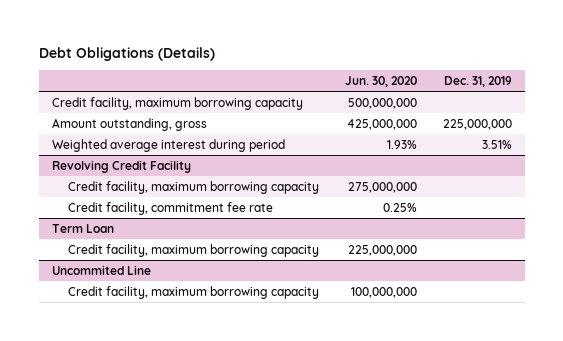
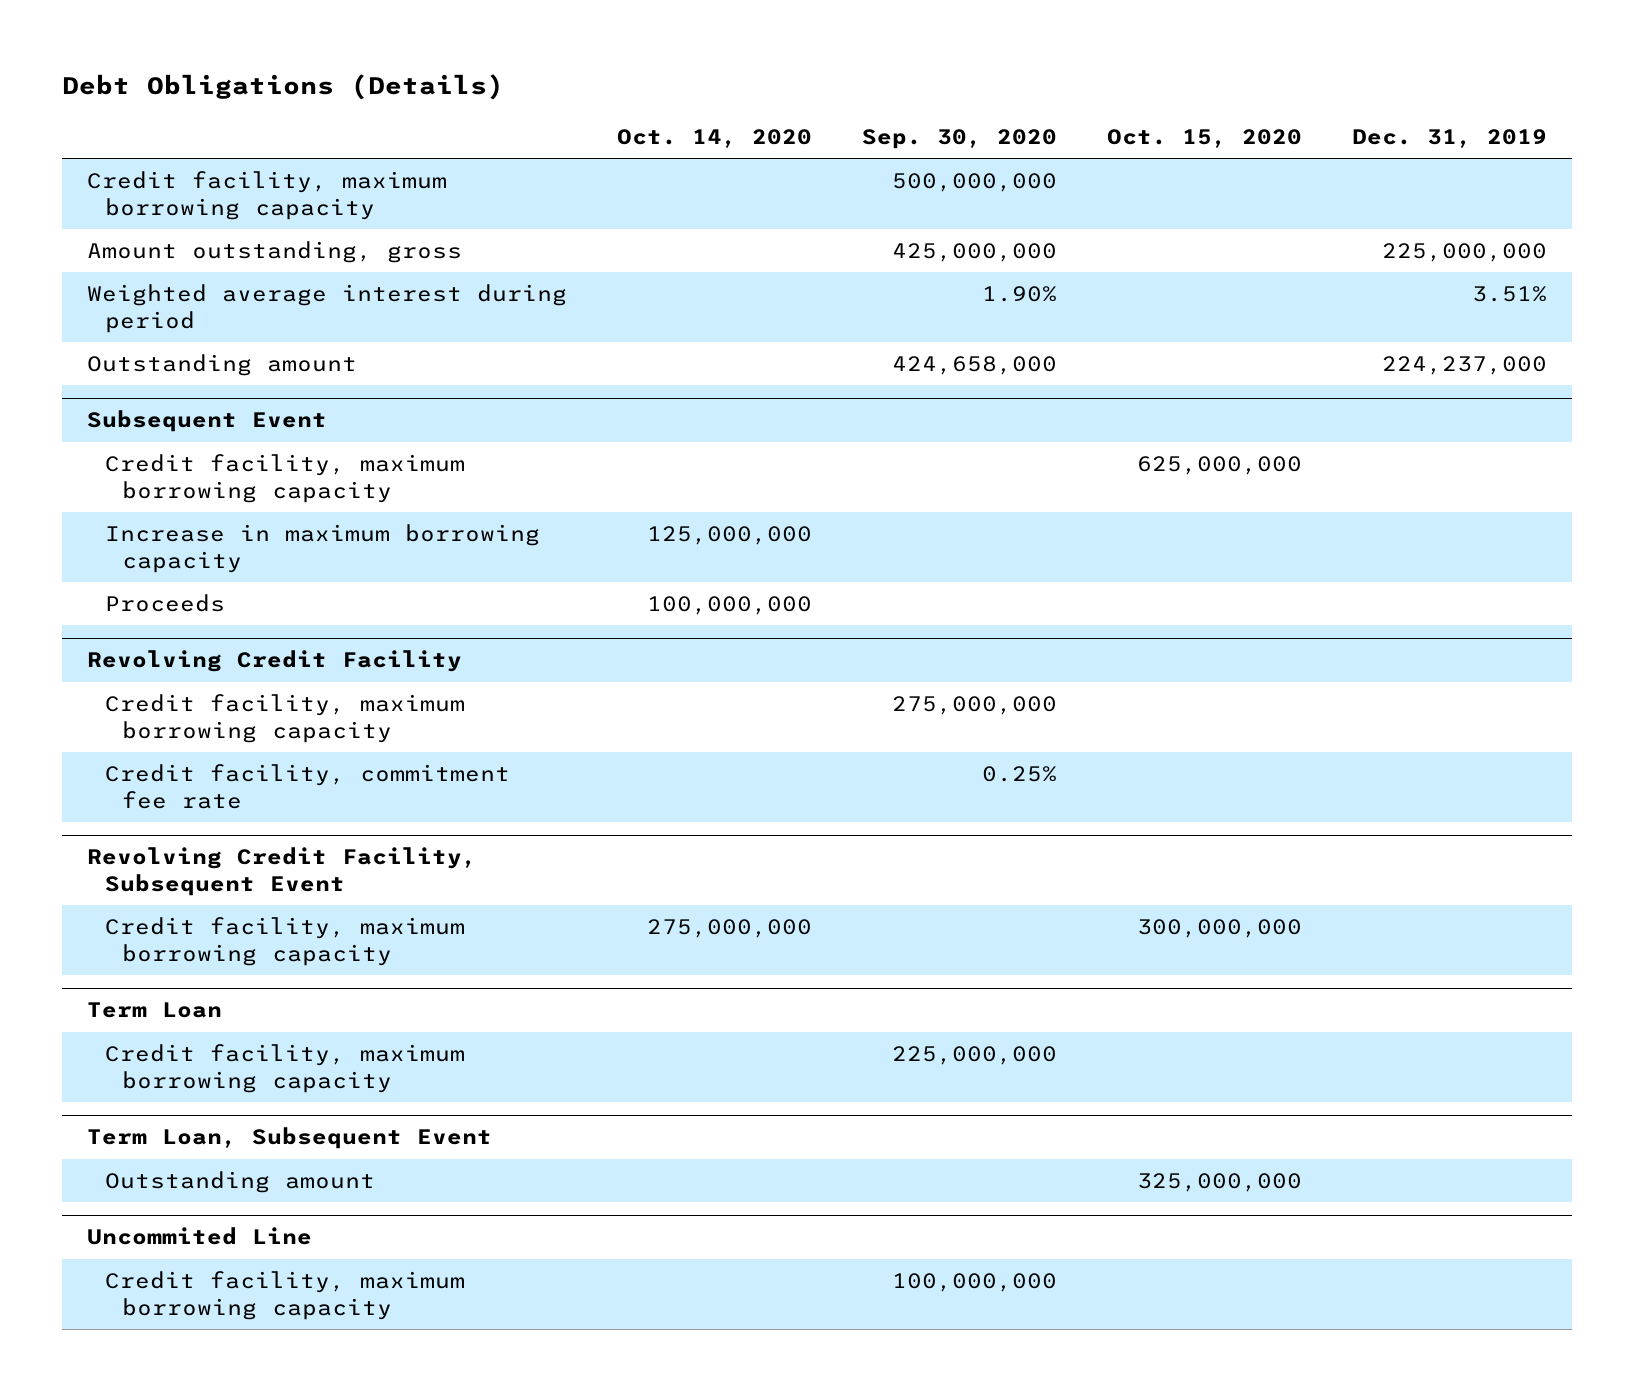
[344,76,417,88] Jun. 30, 2020 -> none
none -> [616,128,812,148] Oct. 14, 2020
none -> [861,128,1057,149] Sep. 30, 2020
none -> [1106,128,1302,148] Oct. 15, 2020
none -> [86,353,357,376] Outstanding amount
none -> [86,410,327,433] Subsequent Event
none -> [104,453,465,503] Credit facility, maximum borrowing capacity
none -> [104,523,540,573] Increase in maximum borrowing capacity
none -> [104,593,225,612] Proceeds
none -> [86,847,477,897] Revolving Credit Facility, Subsequent Event
none -> [104,916,465,966] Credit facility, maximum borrowing capacity
none -> [86,1127,492,1150] Term Loan, Subsequent Event
none -> [104,1170,375,1193] Outstanding amount

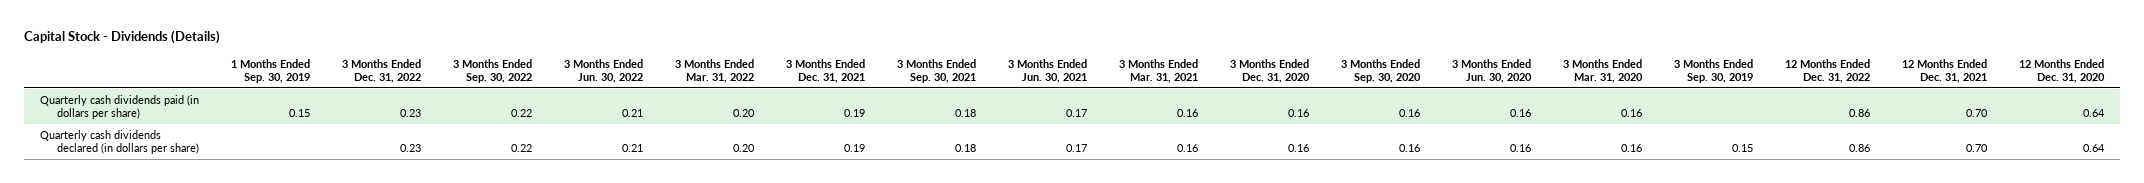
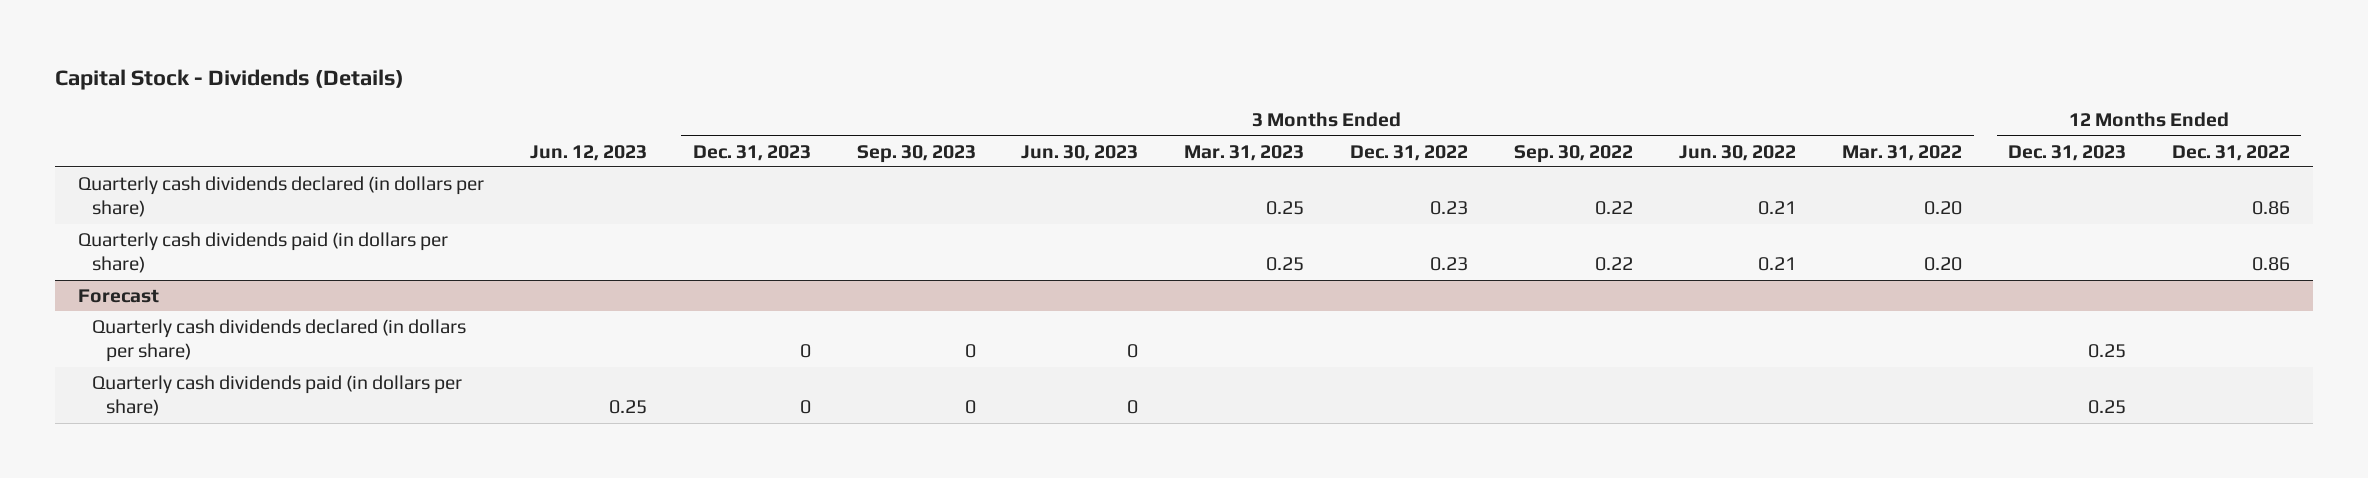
[230,58,310,83] 1 Months Ended Sep. 30, 2019 -> none
[785,58,865,83] 3 Months Ended Dec. 31, 2021 -> none
[896,58,976,83] 3 Months Ended Sep. 30, 2021 -> none
[1007,58,1087,83] 3 Months Ended Jun. 30, 2021 -> none
[1118,58,1198,83] 3 Months Ended Mar. 31, 2021 -> none
[1229,58,1310,83] 3 Months Ended Dec. 31, 2020 -> none
[1340,58,1421,83] 3 Months Ended Sep. 30, 2020 -> none
[1451,58,1532,83] 3 Months Ended Jun. 30, 2020 -> none
[1562,58,1643,83] 3 Months Ended Mar. 31, 2020 -> none
[1674,58,1754,83] 3 Months Ended Sep. 30, 2019 -> none
[1902,58,1988,83] 12 Months Ended Dec. 31, 2021 -> none
[2019,58,2106,83] 12 Months Ended Dec. 31, 2020 -> none
none -> [529,144,647,161] Jun. 12, 2023
none -> [692,144,811,161] Dec. 31, 2023
none -> [856,144,976,163] Sep. 30, 2023
none -> [1021,144,1139,161] Jun. 30, 2023
none -> [1184,144,1305,161] Mar. 31, 2023
none -> [2007,144,2126,161] Dec. 31, 2023
[39,95,199,120] Quarterly cash dividends paid (in dollars per share) -> [77,232,448,274] Quarterly cash dividends paid (in dollars per share)
none -> [77,289,159,304] Forecast
none -> [92,319,467,363] Quarterly cash dividends declared (in dollars per share)
none -> [92,375,463,417] Quarterly cash dividends paid (in dollars per share)

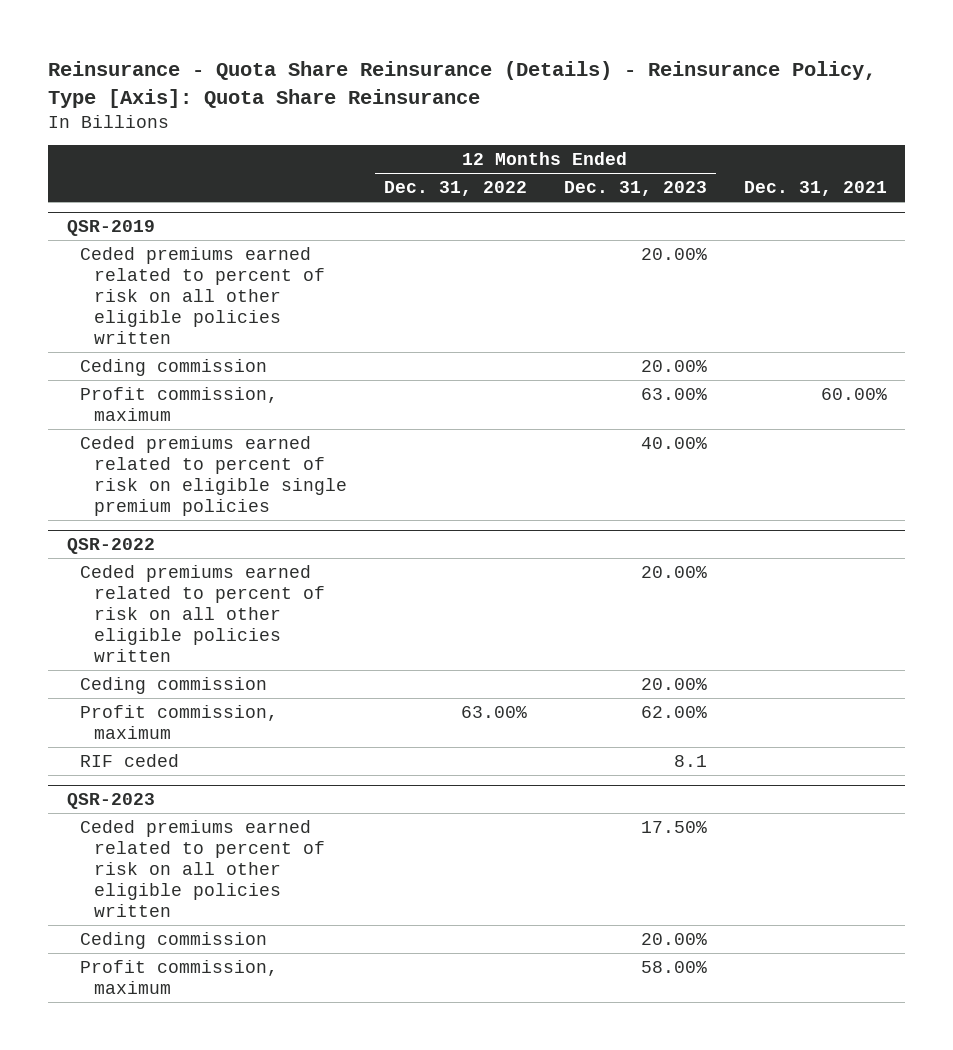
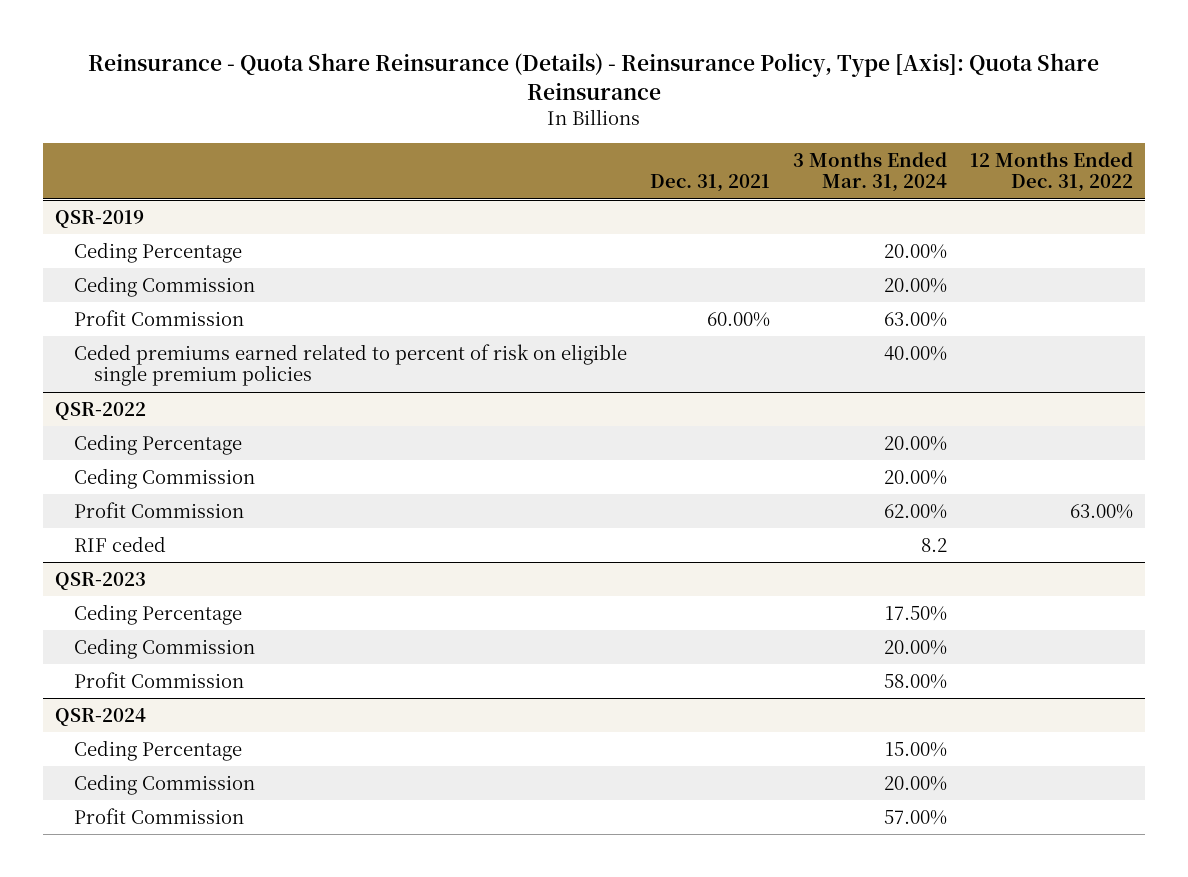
[563,181,707,197] Dec. 31, 2023 -> none
none -> [793,151,948,193] 3 Months Ended Mar. 31, 2024
[80,246,326,344] Ceded premiums earned related to percent of risk on all other eligible policies written -> [74,241,243,263] Ceding Percentage
[80,358,268,376] Ceding commission -> [74,275,256,297] Ceding Commission
[80,386,279,421] Profit commission, maximum -> [74,309,245,326] Profit Commission
[80,564,326,662] Ceded premiums earned related to percent of risk on all other eligible policies written -> [74,433,243,455] Ceding Percentage
[80,676,268,694] Ceding commission -> [74,467,256,489] Ceding Commission
[80,704,279,739] Profit commission, maximum -> [74,501,245,518] Profit Commission
[80,819,326,917] Ceded premiums earned related to percent of risk on all other eligible policies written -> [74,603,243,625] Ceding Percentage
[80,931,268,949] Ceding commission -> [74,637,256,659] Ceding Commission
[80,959,279,994] Profit commission, maximum -> [74,671,245,688] Profit Commission
none -> [54,707,146,726] QSR-2024
none -> [74,739,243,761] Ceding Percentage
none -> [74,773,256,795] Ceding Commission
none -> [74,807,245,824] Profit Commission

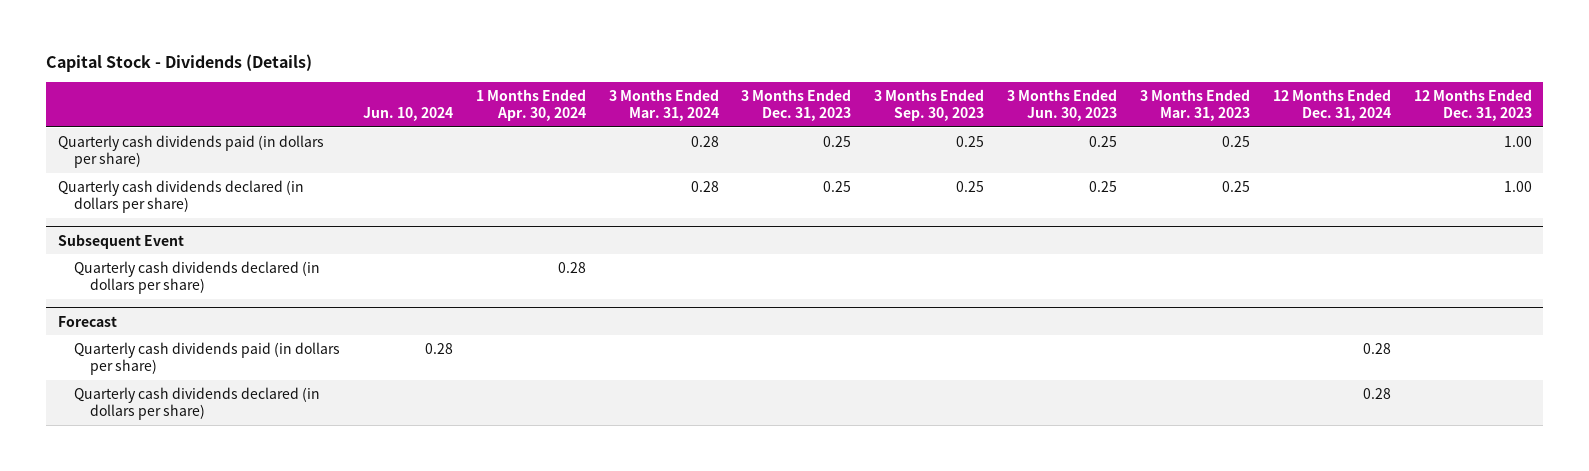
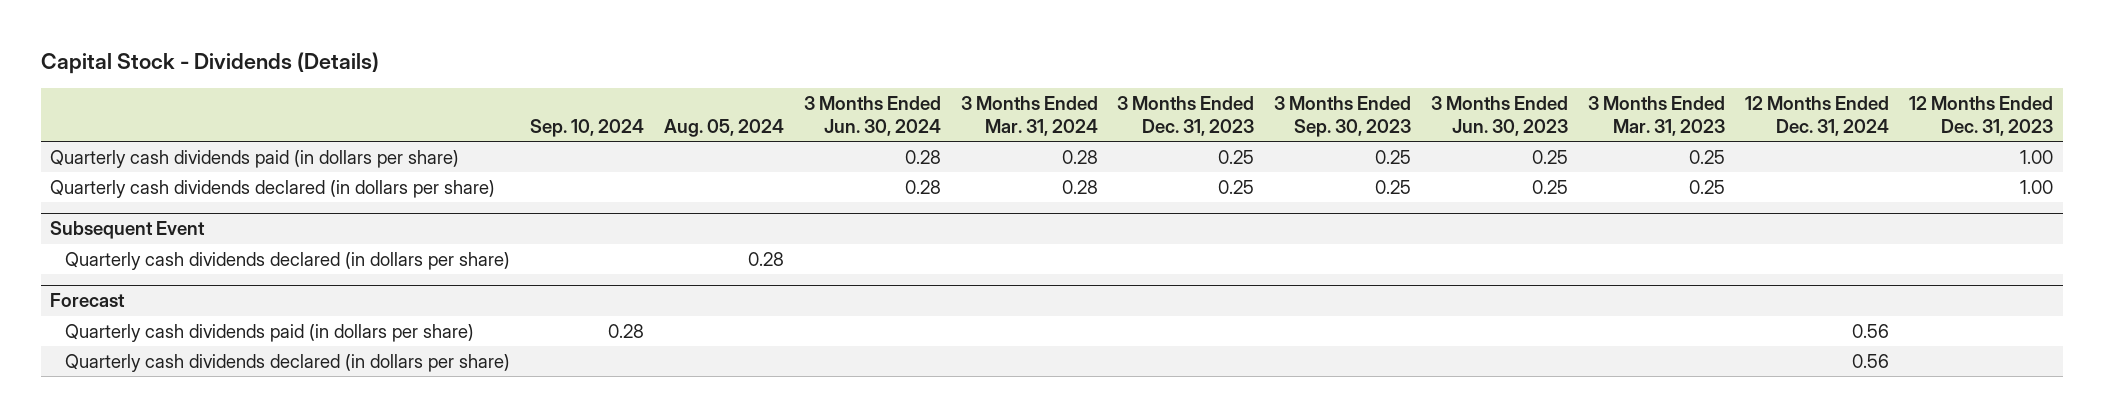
[362,107,453,122] Jun. 10, 2024 -> none
[475,88,586,122] 1 Months Ended Apr. 30, 2024 -> none
none -> [529,118,644,137] Sep. 10, 2024
none -> [663,118,784,137] Aug. 05, 2024
none -> [803,95,941,136] 3 Months Ended Jun. 30, 2024
[1362,342,1391,354] 0.28 -> [1851,323,1889,338] 0.56
[1362,387,1391,399] 0.28 -> [1851,353,1889,368] 0.56

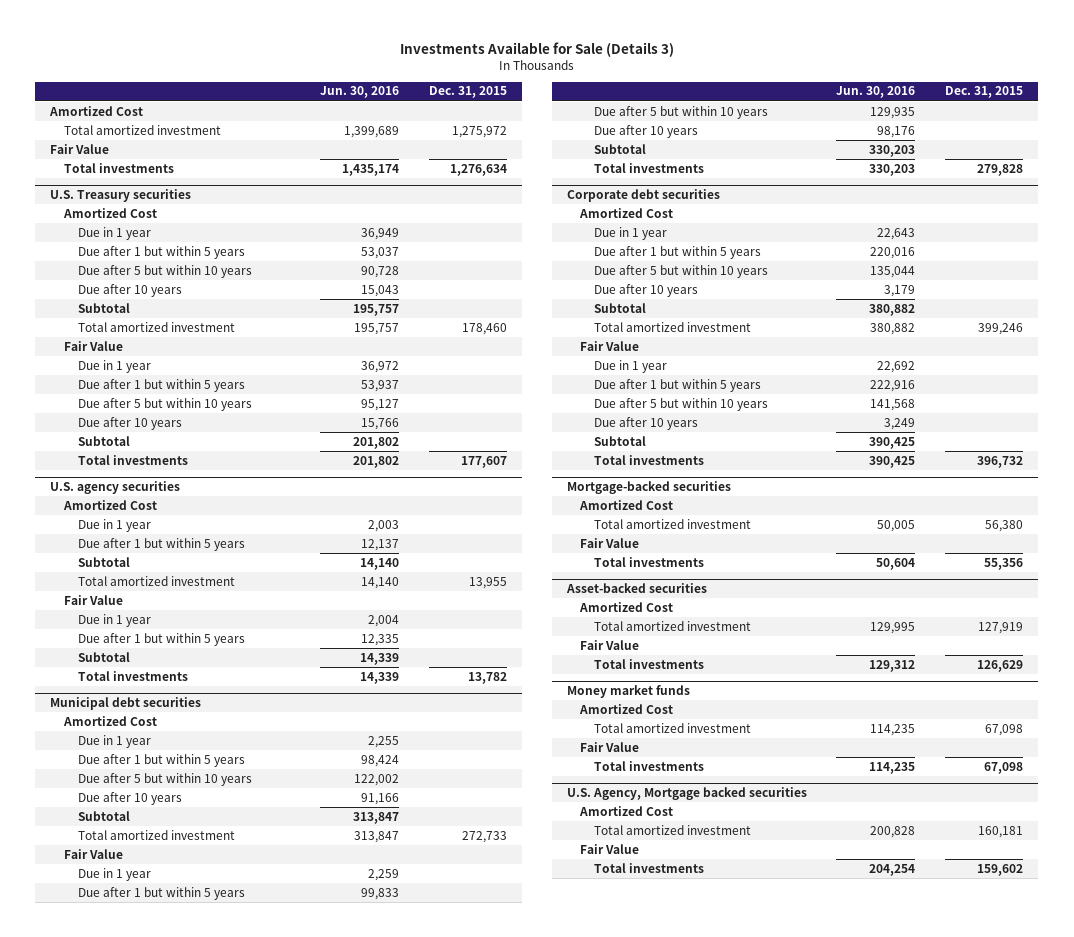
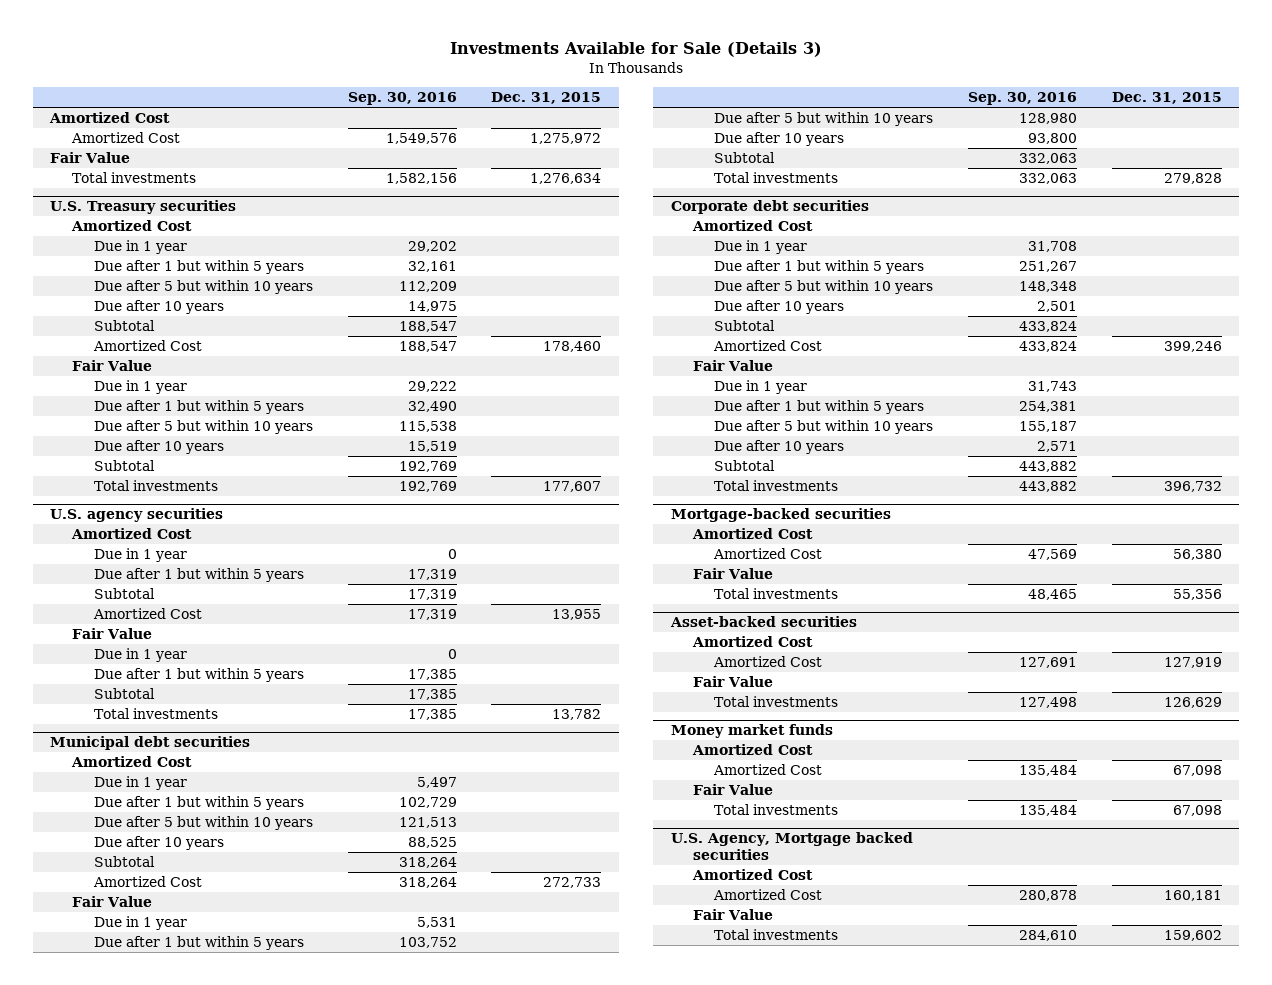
[320,86,400,99] Jun. 30, 2016 -> none
none -> [347,92,457,106] Sep. 30, 2016
[63,124,221,135] Total amortized investment -> [71,132,181,144] Amortized Cost
[77,321,235,332] Total amortized investment -> [93,340,203,352] Amortized Cost
[77,575,235,586] Total amortized investment -> [93,608,203,620] Amortized Cost
[77,829,235,840] Total amortized investment -> [93,876,203,888] Amortized Cost
[593,321,751,332] Total amortized investment -> [713,340,823,352] Amortized Cost
[593,518,751,529] Total amortized investment -> [713,548,823,560] Amortized Cost
[593,620,751,631] Total amortized investment -> [713,656,823,668] Amortized Cost
[593,722,751,733] Total amortized investment -> [713,764,823,776] Amortized Cost
[593,824,751,835] Total amortized investment -> [713,889,823,901] Amortized Cost

